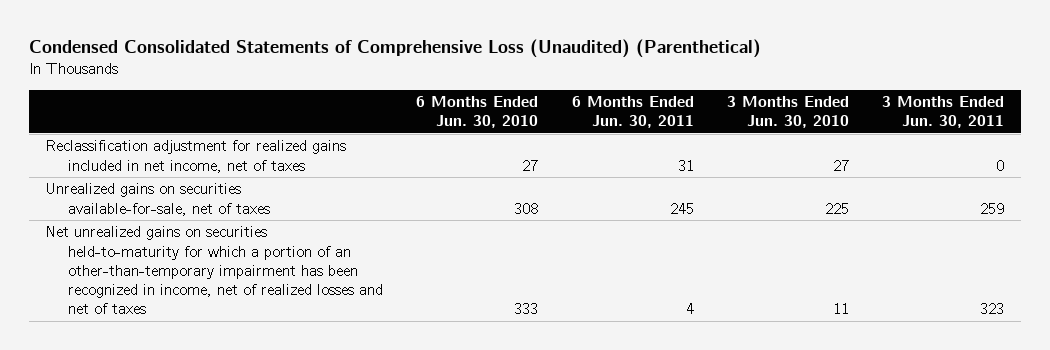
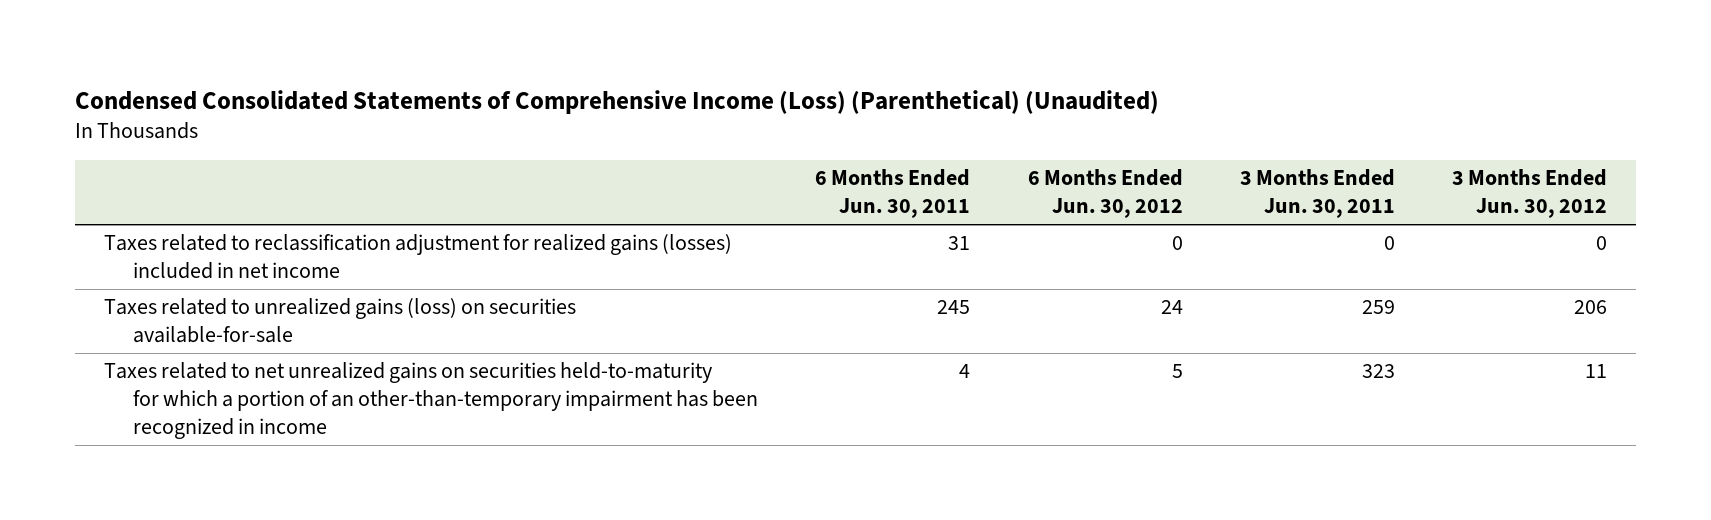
[28,38,761,58] Condensed Consolidated Statements of Comprehensive Loss (Unaudited) (Parenthetical) -> [75,90,1160,115] Condensed Consolidated Statements of Comprehensive Income (Loss) (Parenthetical) (Unaudited)
[416,95,539,129] 6 Months Ended Jun. 30, 2010 -> none
[727,95,850,129] 3 Months Ended Jun. 30, 2010 -> none
none -> [1027,169,1183,219] 6 Months Ended Jun. 30, 2012
none -> [1452,169,1608,219] 3 Months Ended Jun. 30, 2012
[45,140,347,173] Reclassification adjustment for realized gains included in net income, net of taxes -> [103,234,732,280] Taxes related to reclassification adjustment for realized gains (losses) included in net income
[45,183,270,216] Unrealized gains on securities available-for-sale, net of taxes -> [103,298,576,344] Taxes related to unrealized gains (loss) on securities available-for-sale
[45,226,383,315] Net unrealized gains on securities held-to-maturity for which a portion of an other-than-temporary impairment has been recognized in income, net of realized losses and net of taxes -> [103,362,759,440] Taxes related to net unrealized gains on securities held-to-maturity for which a portion of an other-than-temporary impairment has been recognized in income

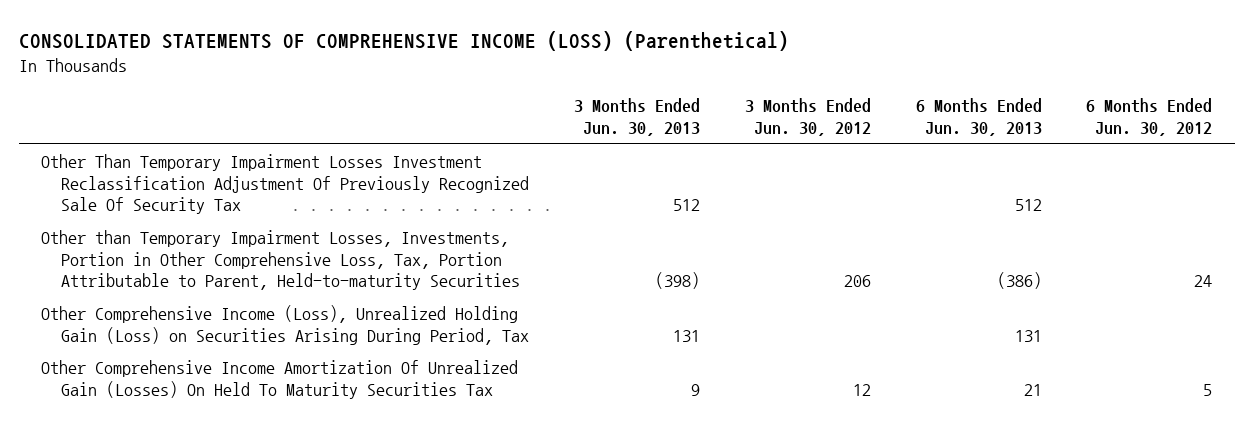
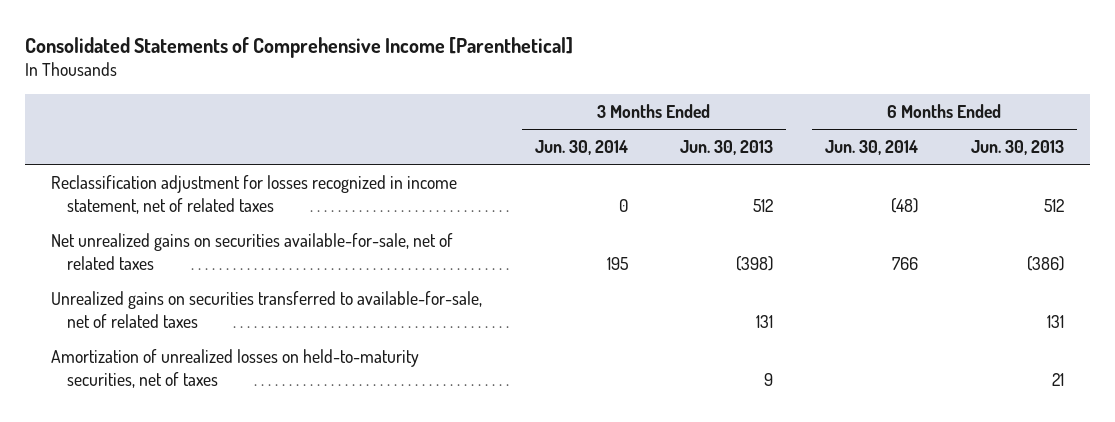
[18,30,789,51] CONSOLIDATED STATEMENTS OF COMPREHENSIVE INCOME (LOSS) (Parenthetical) -> [25,36,574,58] Consolidated Statements of Comprehensive Income [Parenthetical]
[744,98,871,137] 3 Months Ended Jun. 30, 2012 -> none
[1086,98,1213,137] 6 Months Ended Jun. 30, 2012 -> none
none -> [534,140,628,156] Jun. 30, 2014
none -> [825,140,919,156] Jun. 30, 2014
[41,154,530,215] Other Than Temporary Impairment Losses Investment Reclassification Adjustment Of Previously Recognized Sale Of Security Tax -> [51,174,458,214] Reclassification adjustment for losses recognized in income statement, net of related taxes
[41,230,521,291] Other than Temporary Impairment Losses, Investments, Portion in Other Comprehensive Loss, Tax, Portion Attributable to Parent, Held-to-maturity Securities -> [51,232,454,270] Net unrealized gains on securities available-for-sale, net of related taxes
[41,305,530,345] Other Comprehensive Income (Loss), Unrealized Holding Gain (Loss) on Securities Arising During Period, Tax -> [51,290,483,328] Unrealized gains on securities transferred to available-for-sale, net of related taxes
[41,360,519,399] Other Comprehensive Income Amortization Of Unrealized Gain (Losses) On Held To Maturity Securities Tax -> [51,348,420,388] Amortization of unrealized losses on held-to-maturity securities, net of taxes

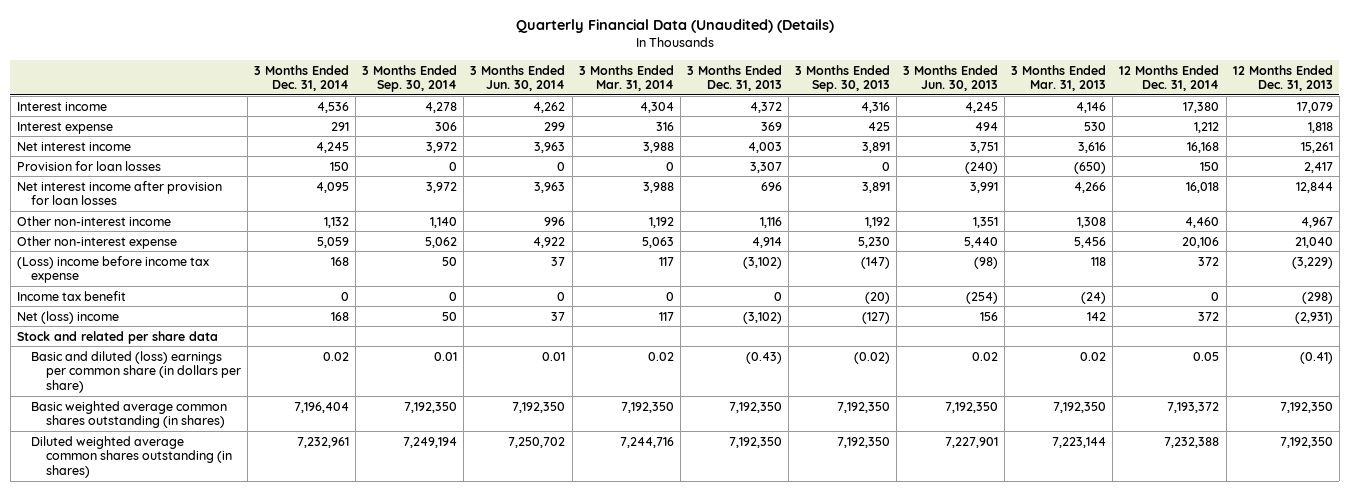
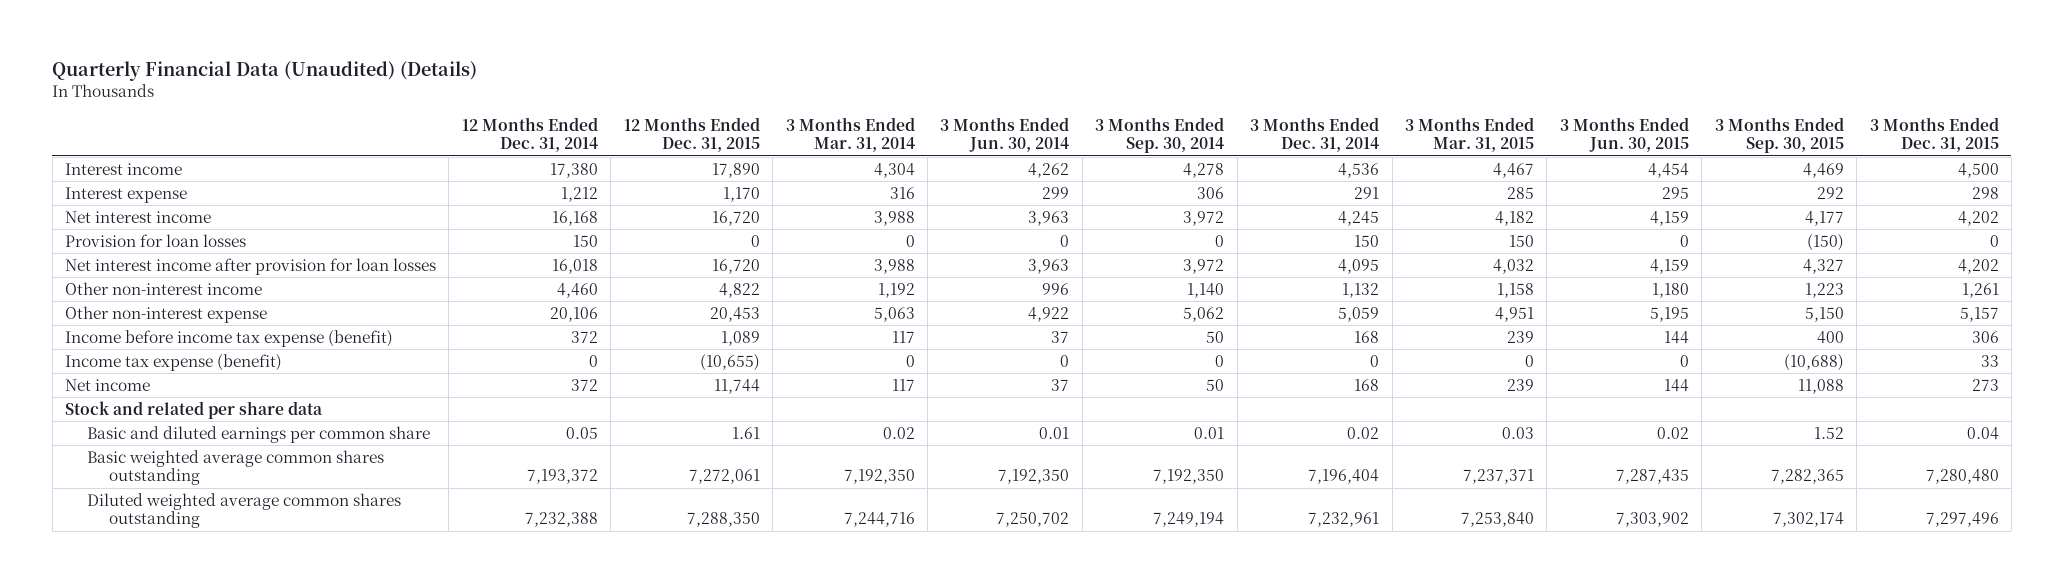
[686,64,782,92] 3 Months Ended Dec. 31, 2013 -> none
[794,64,890,93] 3 Months Ended Sep. 30, 2013 -> none
[903,64,999,92] 3 Months Ended Jun. 30, 2013 -> none
[1011,64,1107,92] 3 Months Ended Mar. 31, 2013 -> none
[1232,64,1333,92] 12 Months Ended Dec. 31, 2013 -> none
none -> [623,117,760,153] 12 Months Ended Dec. 31, 2015
none -> [1404,117,1534,153] 3 Months Ended Mar. 31, 2015
none -> [1559,117,1689,153] 3 Months Ended Jun. 30, 2015
none -> [1714,117,1844,154] 3 Months Ended Sep. 30, 2015
none -> [1869,117,1999,153] 3 Months Ended Dec. 31, 2015
[16,255,209,284] (Loss) income before income tax expense -> [64,329,393,347] Income before income tax expense (benefit)
[16,290,126,301] Income tax benefit -> [64,353,282,371] Income tax expense (benefit)
[16,310,119,324] Net (loss) income -> [64,378,150,391] Net income
[31,350,242,394] Basic and diluted (loss) earnings per common share (in dollars per share) -> [87,425,431,443] Basic and diluted earnings per common share
[31,400,228,429] Basic weighted average common shares outstanding (in shares) -> [87,449,385,486] Basic weighted average common shares outstanding
[31,435,233,479] Diluted weighted average common shares outstanding (in shares) -> [87,492,402,529] Diluted weighted average common shares outstanding

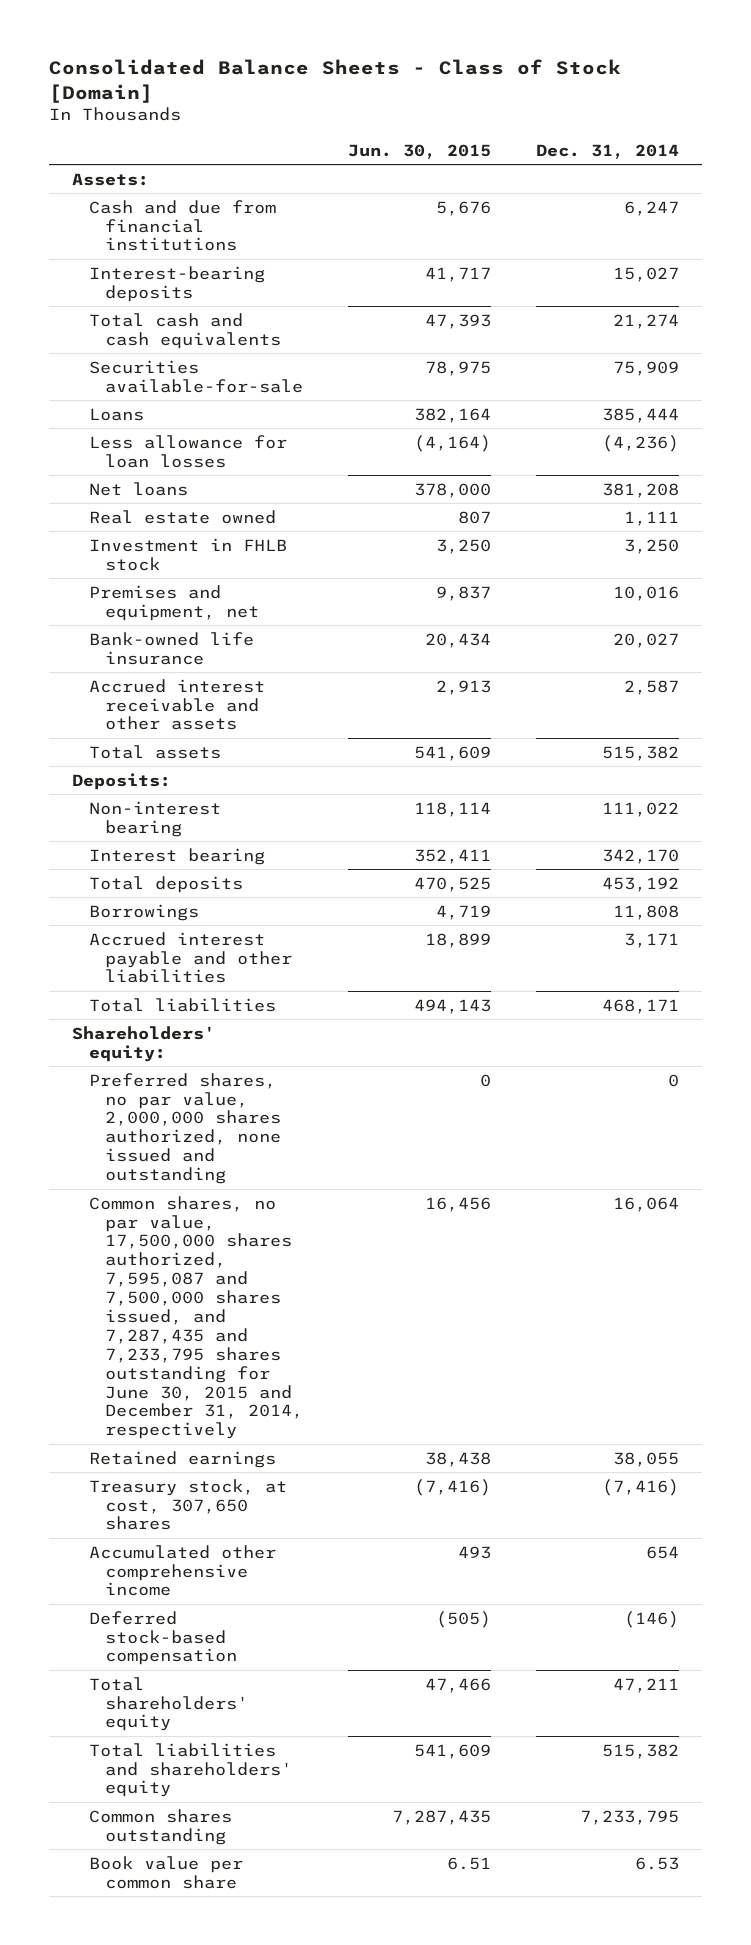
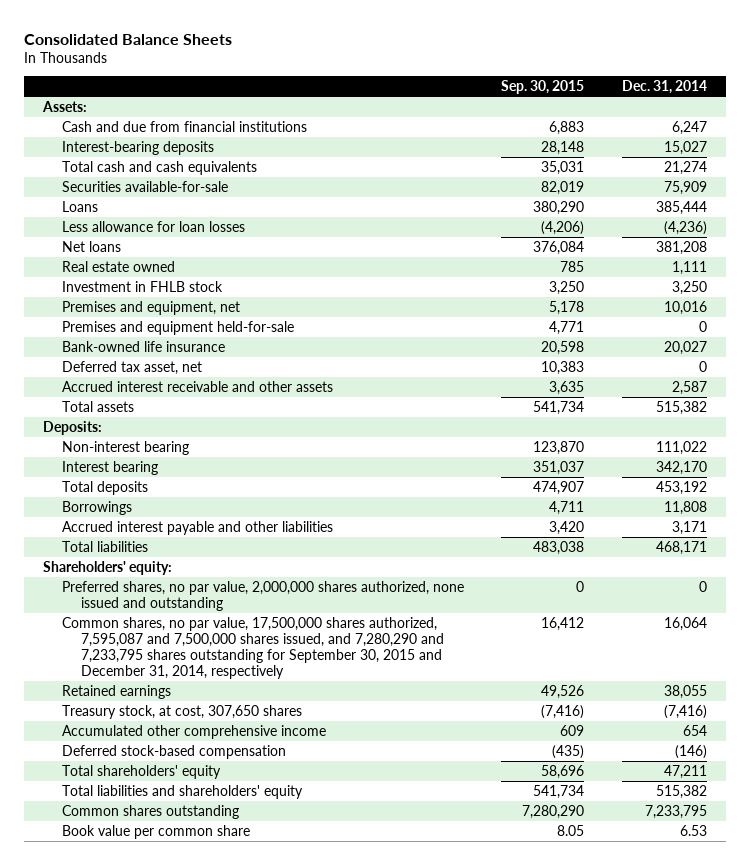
[49,59,622,103] Consolidated Balance Sheets - Class of Stock [Domain] -> [23,33,232,45] Consolidated Balance Sheets
[348,143,492,159] Jun. 30, 2015 -> none
none -> [501,80,585,95] Sep. 30, 2015
none -> [61,320,294,335] Premises and equipment held-for-sale
none -> [61,360,202,375] Deferred tax asset, net
[88,1195,304,1440] Common shares, no par value, 17,500,000 shares authorized, 7,595,087 and 7,500,000 shares issued, and 7,287,435 and 7,233,795 shares outstanding for June 30, 2015 and December 31, 2014, respectively -> [61,616,444,679] Common shares, no par value, 17,500,000 shares authorized, 7,595,087 and 7,500,000 shares issued, and 7,280,290 and 7,233,795 shares outstanding for September 30, 2015 and December 31, 2014, respectively

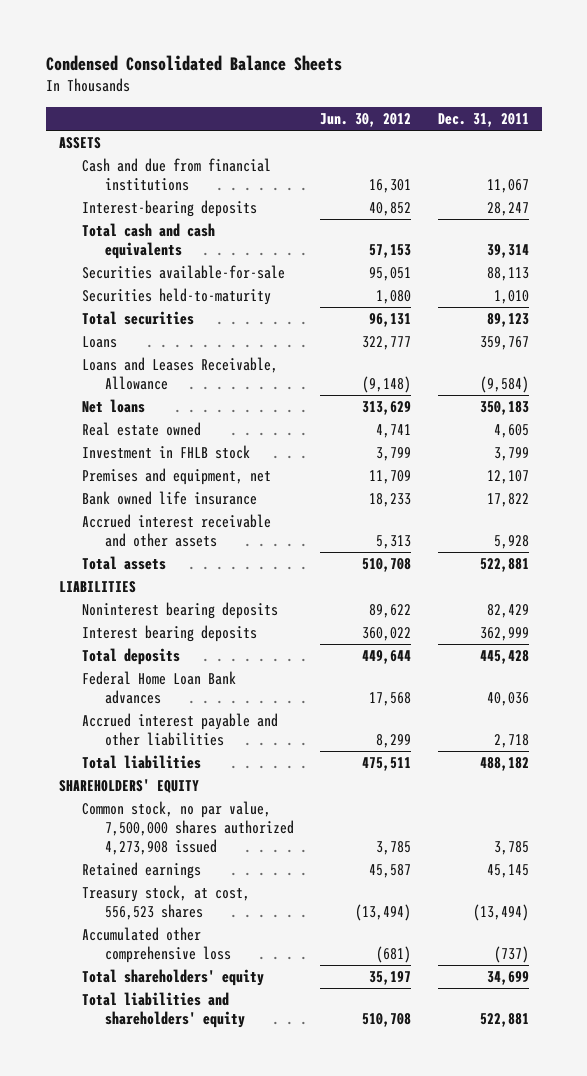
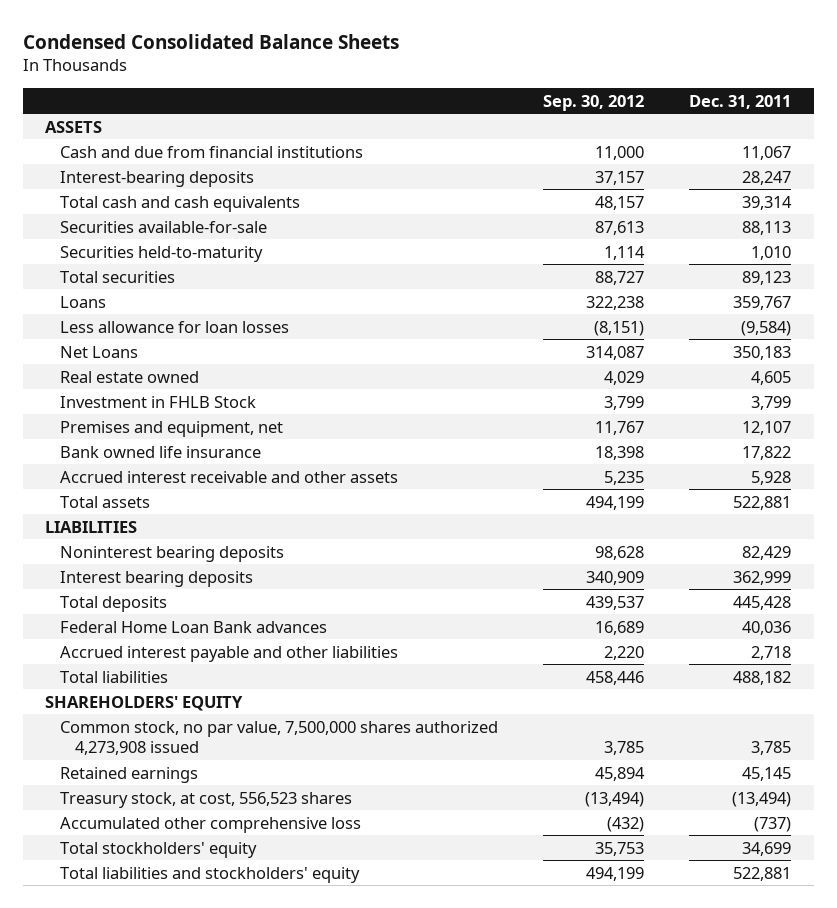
[320,113,412,128] Jun. 30, 2012 -> none
none -> [543,94,645,111] Sep. 30, 2012
[81,357,278,390] Loans and Leases Receivable, Allowance -> [60,320,290,333] Less allowance for loan losses
[81,399,145,414] Net loans -> [60,345,139,358] Net Loans
[81,445,250,460] Investment in FHLB stock -> [60,395,257,408] Investment in FHLB Stock
[81,969,264,987] Total shareholders' equity -> [60,841,258,858] Total stockholders' equity
[81,992,246,1028] Total liabilities and shareholders' equity -> [60,866,361,883] Total liabilities and stockholders' equity

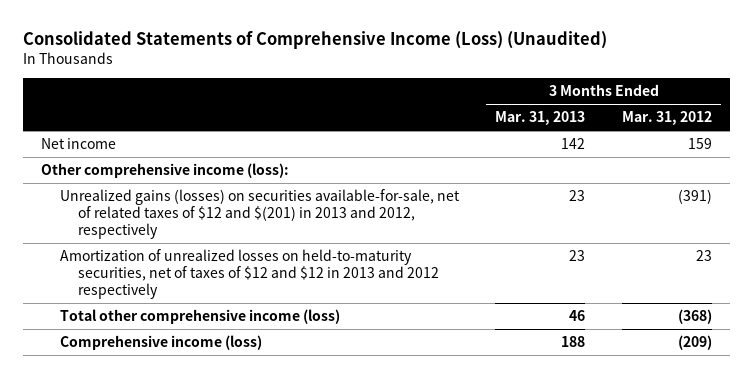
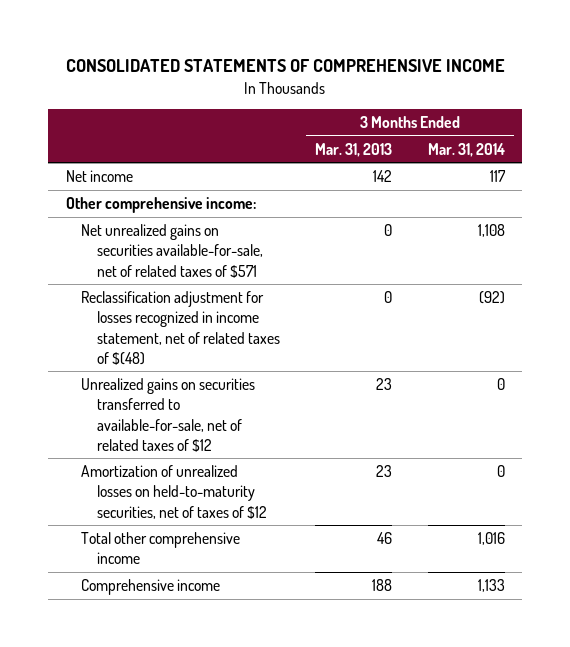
[22,30,607,49] Consolidated Statements of Comprehensive Income (Loss) (Unaudited) -> [66,59,506,73] CONSOLIDATED STATEMENTS OF COMPREHENSIVE INCOME
[621,111,712,126] Mar. 31, 2012 -> none
none -> [427,142,505,157] Mar. 31, 2014
[41,163,290,179] Other comprehensive income (loss): -> [65,197,256,214] Other comprehensive income:
[59,189,460,240] Unrealized gains (losses) on securities available-for-sale, net of related taxes of $12 and $(201) in 2013 and 2012, respectively -> [81,224,263,278] Net unrealized gains on securities available-for-sale, net of related taxes of $571
[569,190,586,202] 23 -> [384,224,393,237] 0
none -> [81,291,280,365] Reclassification adjustment for losses recognized in income statement, net of related taxes of $(48)
none -> [81,378,256,452] Unrealized gains on securities transferred to available-for-sale, net of related taxes of $12
[59,249,440,300] Amortization of unrealized losses on held-to-maturity securities, net of taxes of $12 and $12 in 2013 and 2012 respectively -> [81,465,267,519] Amortization of unrealized losses on held-to-maturity securities, net of taxes of $12
[59,309,340,325] Total other comprehensive income (loss) -> [81,532,241,565] Total other comprehensive income
[59,335,262,351] Comprehensive income (loss) -> [81,579,221,596] Comprehensive income

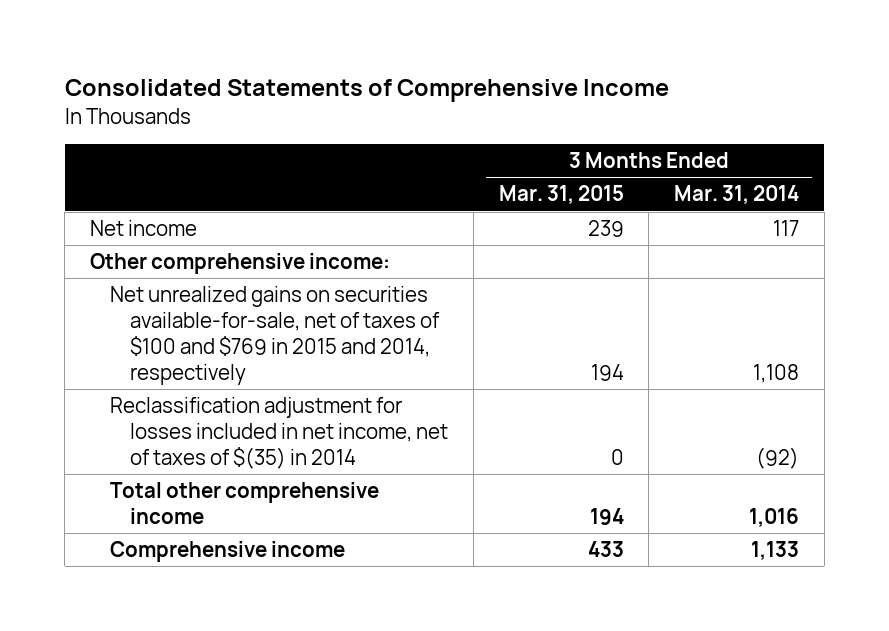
[66,59,506,73] CONSOLIDATED STATEMENTS OF COMPREHENSIVE INCOME -> [64,79,669,103] Consolidated Statements of Comprehensive Income
[315,142,393,157] Mar. 31, 2013 -> none
none -> [498,185,624,205] Mar. 31, 2015
[81,378,256,452] Unrealized gains on securities transferred to available-for-sale, net of related taxes of $12 -> none
[81,465,267,519] Amortization of unrealized losses on held-to-maturity securities, net of taxes of $12 -> none
[81,224,263,278] Net unrealized gains on securities available-for-sale, net of related taxes of $571 -> [110,286,441,386] Net unrealized gains on securities available-for-sale, net of taxes of $100 and $769 in 2015 and 2014, respectively
[81,291,280,365] Reclassification adjustment for losses recognized in income statement, net of related taxes of $(48) -> [110,397,449,470] Reclassification adjustment for losses included in net income, net of taxes of $(35) in 2014

